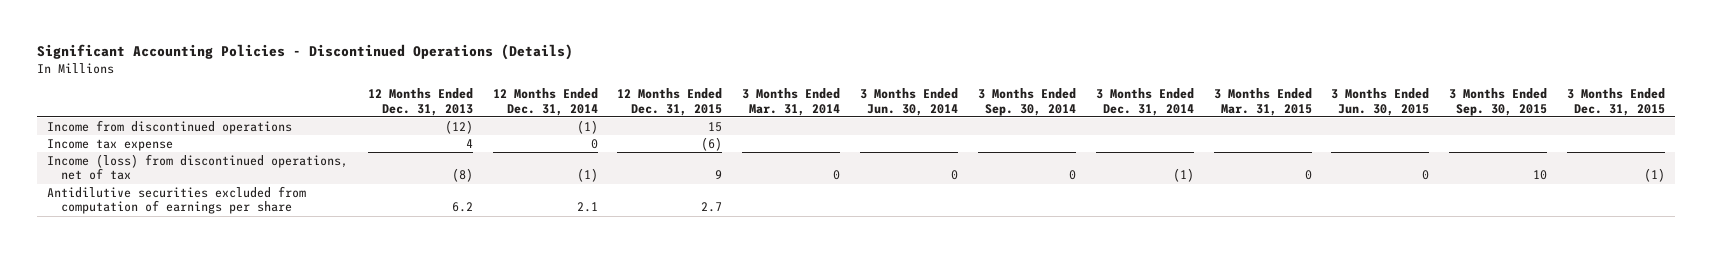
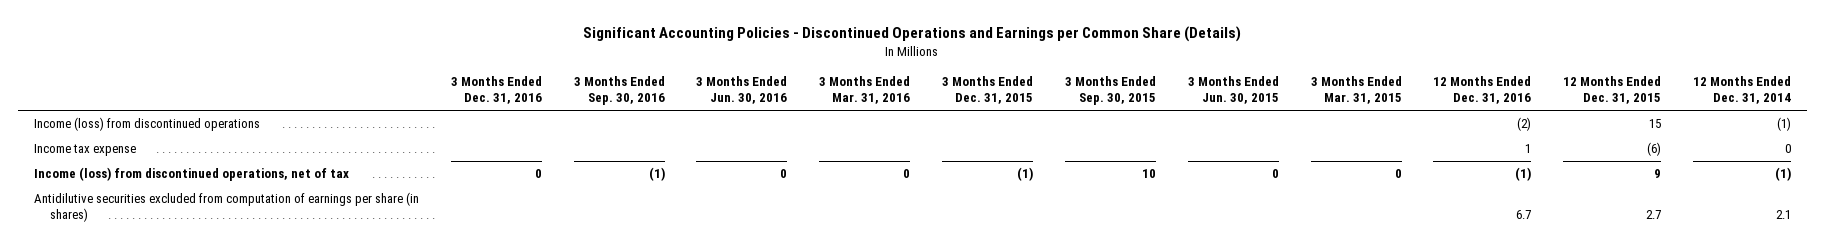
[36,44,573,61] Significant Accounting Policies - Discontinued Operations (Details) -> [583,26,1242,43] Significant Accounting Policies - Discontinued Operations and Earnings per Common Share (Details)
[367,88,473,116] 12 Months Ended Dec. 31, 2013 -> none
[742,88,841,116] 3 Months Ended Mar. 31, 2014 -> none
[860,88,959,116] 3 Months Ended Jun. 30, 2014 -> none
[977,88,1076,116] 3 Months Ended Sep. 30, 2014 -> none
[1095,88,1194,116] 3 Months Ended Dec. 31, 2014 -> none
none -> [450,75,542,105] 3 Months Ended Dec. 31, 2016
none -> [573,75,665,106] 3 Months Ended Sep. 30, 2016
none -> [696,75,788,105] 3 Months Ended Jun. 30, 2016
none -> [819,75,911,105] 3 Months Ended Mar. 31, 2016
none -> [1433,75,1532,105] 12 Months Ended Dec. 31, 2016
[46,120,292,135] Income from discontinued operations -> [33,117,260,132] Income (loss) from discontinued operations
[46,186,306,215] Antidilutive securities excluded from computation of earnings per share -> [33,192,419,223] Antidilutive securities excluded from computation of earnings per share (in shares)

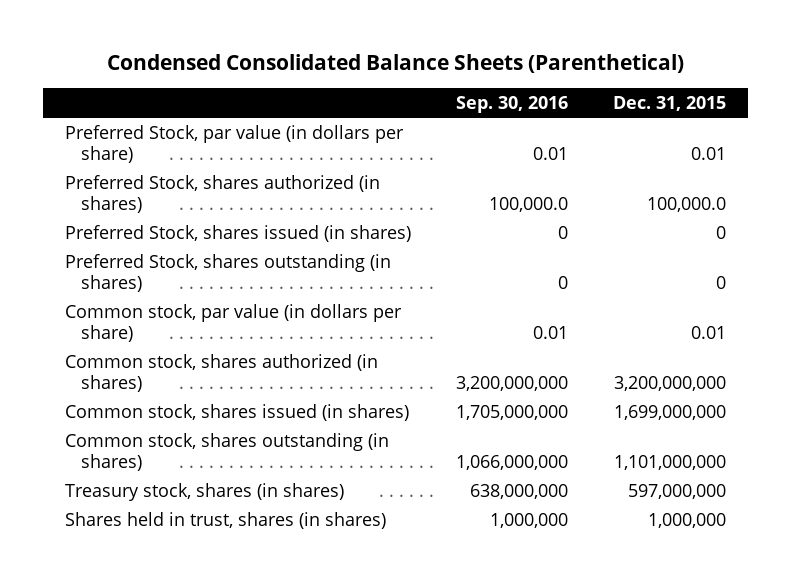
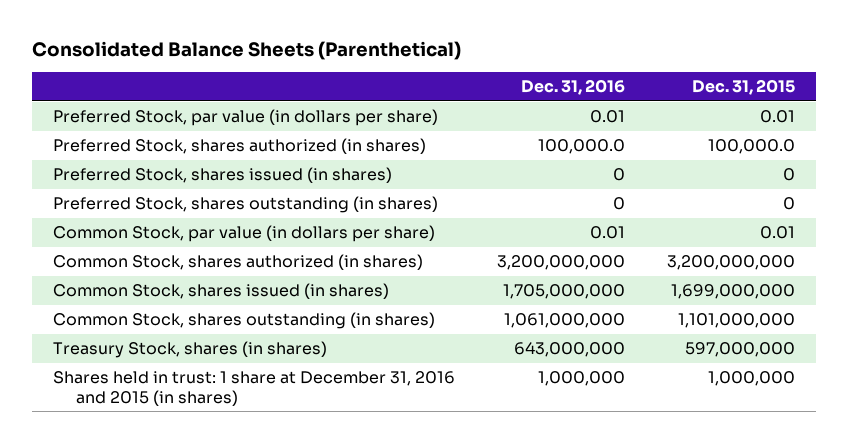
[106,54,684,74] Condensed Consolidated Balance Sheets (Parenthetical) -> [31,41,461,61] Consolidated Balance Sheets (Parenthetical)
[456,95,569,113] Sep. 30, 2016 -> none
none -> [520,79,625,96] Dec. 31, 2016
[65,303,403,342] Common stock, par value (in dollars per share) -> [52,225,435,243] Common Stock, par value (in dollars per share)
[65,353,379,392] Common stock, shares authorized (in shares) -> [52,254,423,271] Common Stock, shares authorized (in shares)
[65,403,410,421] Common stock, shares issued (in shares) -> [52,283,389,300] Common Stock, shares issued (in shares)
[65,432,390,471] Common stock, shares outstanding (in shares) -> [52,312,435,330] Common Stock, shares outstanding (in shares)
[65,482,345,501] Treasury stock, shares (in shares) -> [52,341,327,359] Treasury Stock, shares (in shares)
[65,511,387,529] Shares held in trust, shares (in shares) -> [52,371,455,406] Shares held in trust: 1 share at December 31, 2016 and 2015 (in shares)

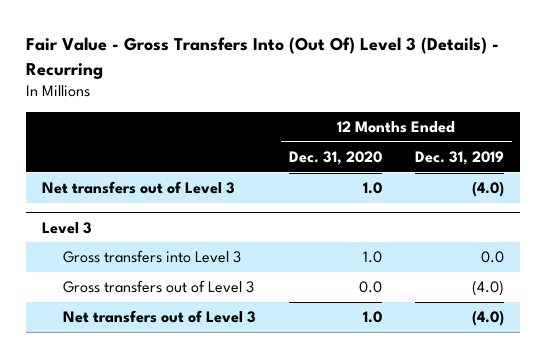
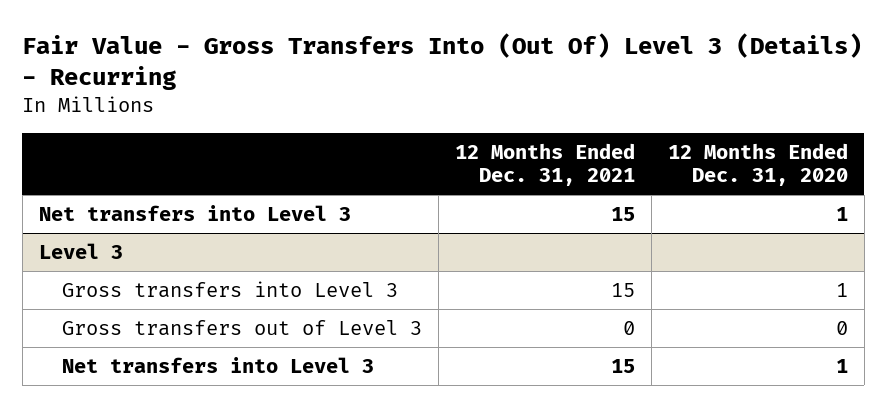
[414,151,504,166] Dec. 31, 2019 -> none
none -> [455,142,636,187] 12 Months Ended Dec. 31, 2021
[42,181,236,195] Net transfers out of Level 3 -> [38,205,351,222] Net transfers into Level 3
[363,182,383,195] 1.0 -> [835,207,848,222] 1
[363,251,383,264] 1.0 -> [835,283,848,298] 1
[359,281,383,294] 0.0 -> [835,321,848,336] 0
[63,310,257,324] Net transfers out of Level 3 -> [62,357,375,374] Net transfers into Level 3
[363,311,383,324] 1.0 -> [835,359,848,374] 1

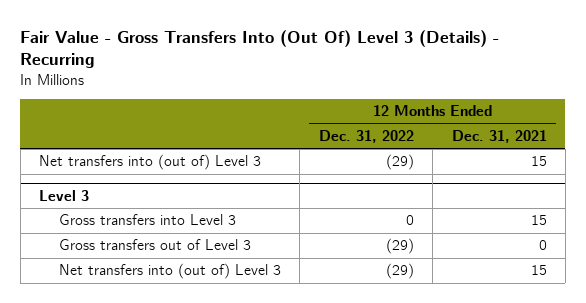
[667,142,848,187] 12 Months Ended Dec. 31, 2020 -> none
none -> [318,130,414,144] Dec. 31, 2022
[38,205,351,222] Net transfers into Level 3 -> [39,154,262,171] Net transfers into (out of) Level 3
[62,357,375,374] Net transfers into Level 3 -> [58,263,281,280] Net transfers into (out of) Level 3

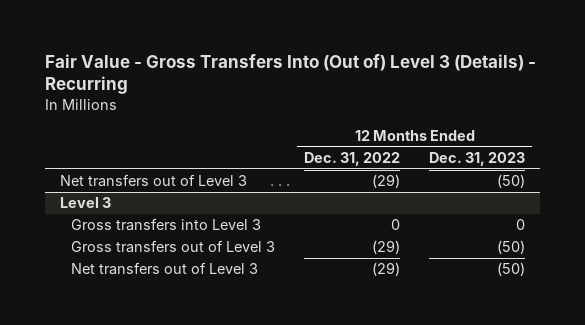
[20,29,500,69] Fair Value - Gross Transfers Into (Out Of) Level 3 (Details) - Recurring -> [45,53,537,95] Fair Value - Gross Transfers Into (Out of) Level 3 (Details) - Recurring
[451,130,547,144] Dec. 31, 2021 -> none
none -> [429,152,526,167] Dec. 31, 2023
[39,154,262,171] Net transfers into (out of) Level 3 -> [59,174,247,188] Net transfers out of Level 3
[58,263,281,280] Net transfers into (out of) Level 3 -> [71,262,259,276] Net transfers out of Level 3

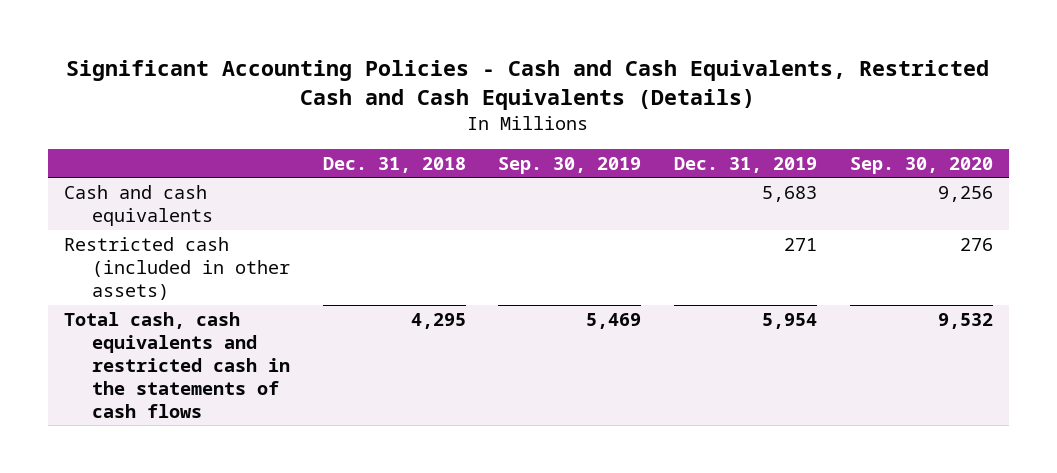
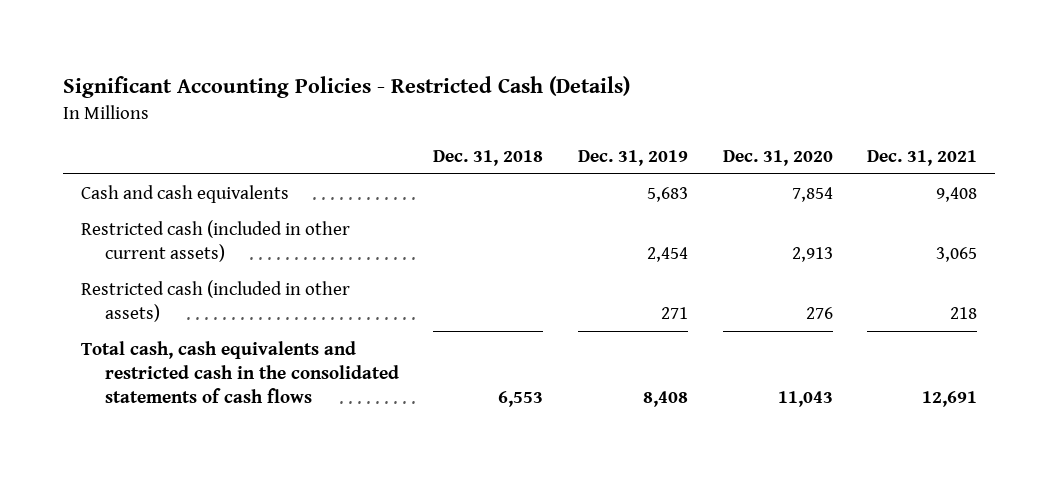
[66,60,990,111] Significant Accounting Policies - Cash and Cash Equivalents, Restricted Cash and Cash Equivalents (Details) -> [63,76,631,99] Significant Accounting Policies - Restricted Cash (Details)
[498,156,642,174] Sep. 30, 2019 -> none
[849,156,993,174] Sep. 30, 2020 -> none
none -> [722,149,833,166] Dec. 31, 2020
none -> [867,149,978,166] Dec. 31, 2021
none -> [80,219,350,263] Restricted cash (included in other current assets)
[63,311,290,418] Total cash, cash equivalents and restricted cash in the statements of cash flows -> [80,340,399,404] Total cash, cash equivalents and restricted cash in the consolidated statements of cash flows
[410,312,466,329] 4,295 -> [498,391,544,408] 6,553
[762,312,818,329] 5,954 -> [642,391,688,408] 8,408

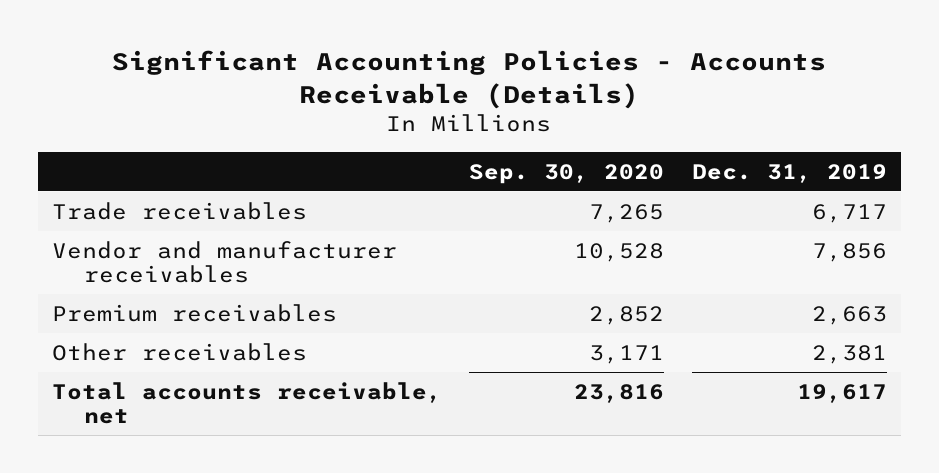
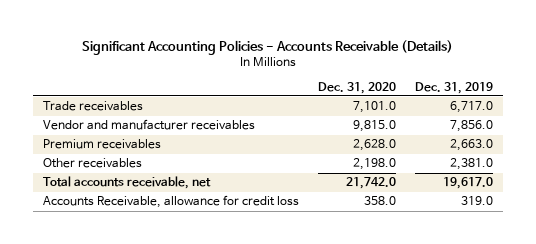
[469,163,665,184] Sep. 30, 2020 -> none
none -> [318,81,397,94] Dec. 31, 2020
[811,203,887,223] 6,717 -> [450,101,494,114] 6,717.0
[811,242,887,262] 7,856 -> [450,120,494,133] 7,856.0
[811,305,887,325] 2,663 -> [450,139,494,152] 2,663.0
[811,344,887,364] 2,381 -> [450,158,494,171] 2,381.0
[796,383,887,403] 19,617 -> [443,177,494,190] 19,617.0
none -> [42,195,299,209] Accounts Receivable, allowance for credit loss

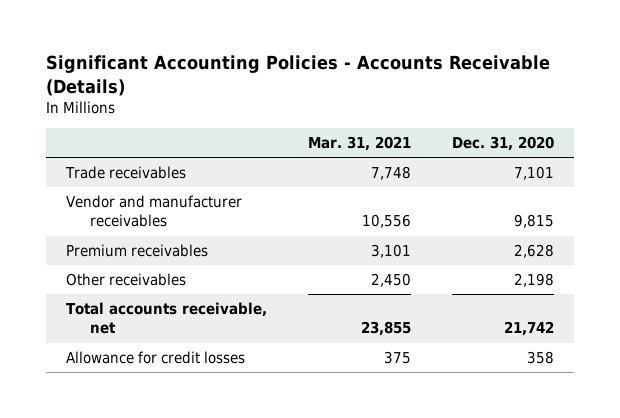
[415,81,494,94] Dec. 31, 2019 -> none
none -> [307,136,411,152] Mar. 31, 2021
[353,101,397,114] 7,101.0 -> [513,166,554,181] 7,101
[353,120,397,133] 9,815.0 -> [513,214,554,229] 9,815
[353,139,397,152] 2,628.0 -> [513,244,554,259] 2,628
[353,158,397,171] 2,198.0 -> [513,273,554,288] 2,198
[346,177,397,190] 21,742.0 -> [503,321,554,337] 21,742
[42,195,299,209] Accounts Receivable, allowance for credit loss -> [66,351,246,365] Allowance for credit losses
[364,196,397,206] 358.0 -> [526,351,554,365] 358

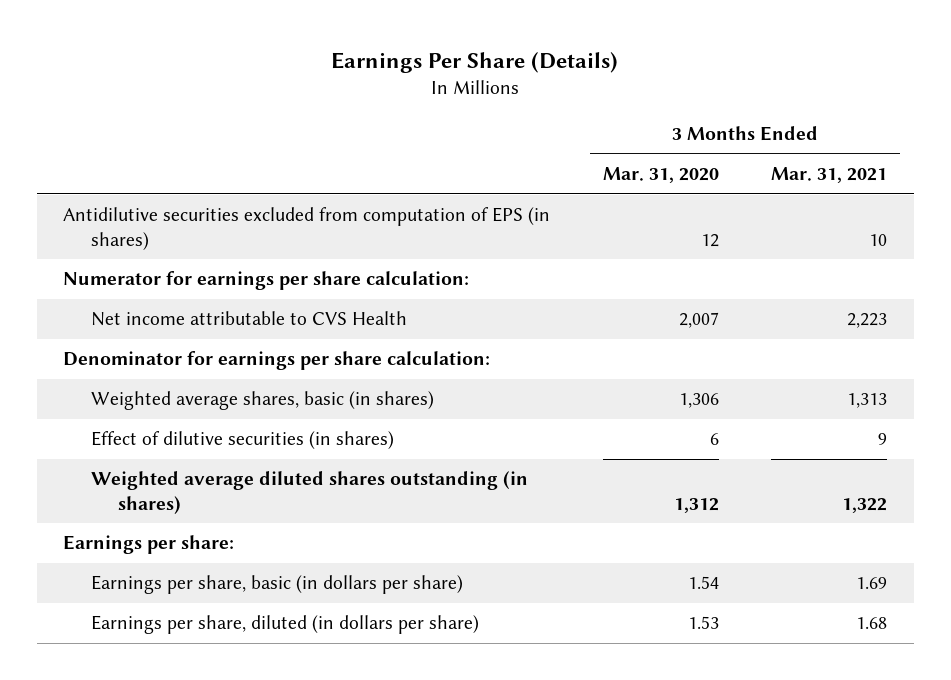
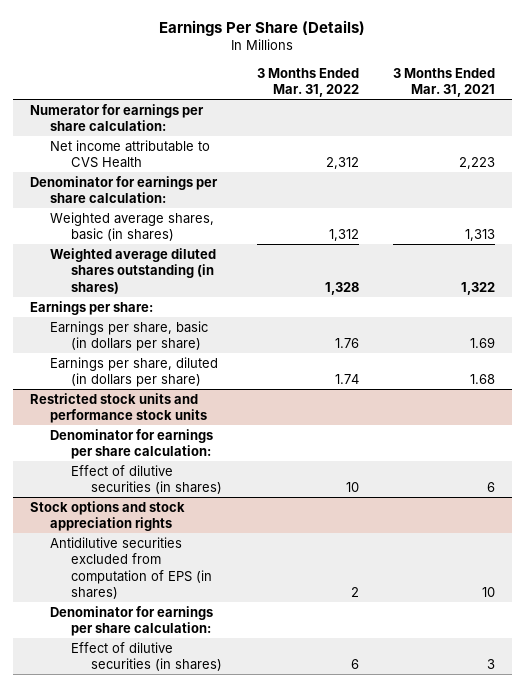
[602,167,719,184] Mar. 31, 2020 -> none
none -> [256,67,359,98] 3 Months Ended Mar. 31, 2022
[63,207,551,250] Antidilutive securities excluded from computation of EPS (in shares) -> none
[90,431,394,450] Effect of dilutive securities (in shares) -> none
none -> [29,392,208,424] Restricted stock units and performance stock units
none -> [50,428,214,460] Denominator for earnings per share calculation:
none -> [70,464,223,495] Effect of dilutive securities (in shares)
none -> [29,500,185,532] Stock options and stock appreciation rights
none -> [50,536,212,600] Antidilutive securities excluded from computation of EPS (in shares)
none -> [50,605,214,637] Denominator for earnings per share calculation:
none -> [70,641,223,672] Effect of dilutive securities (in shares)

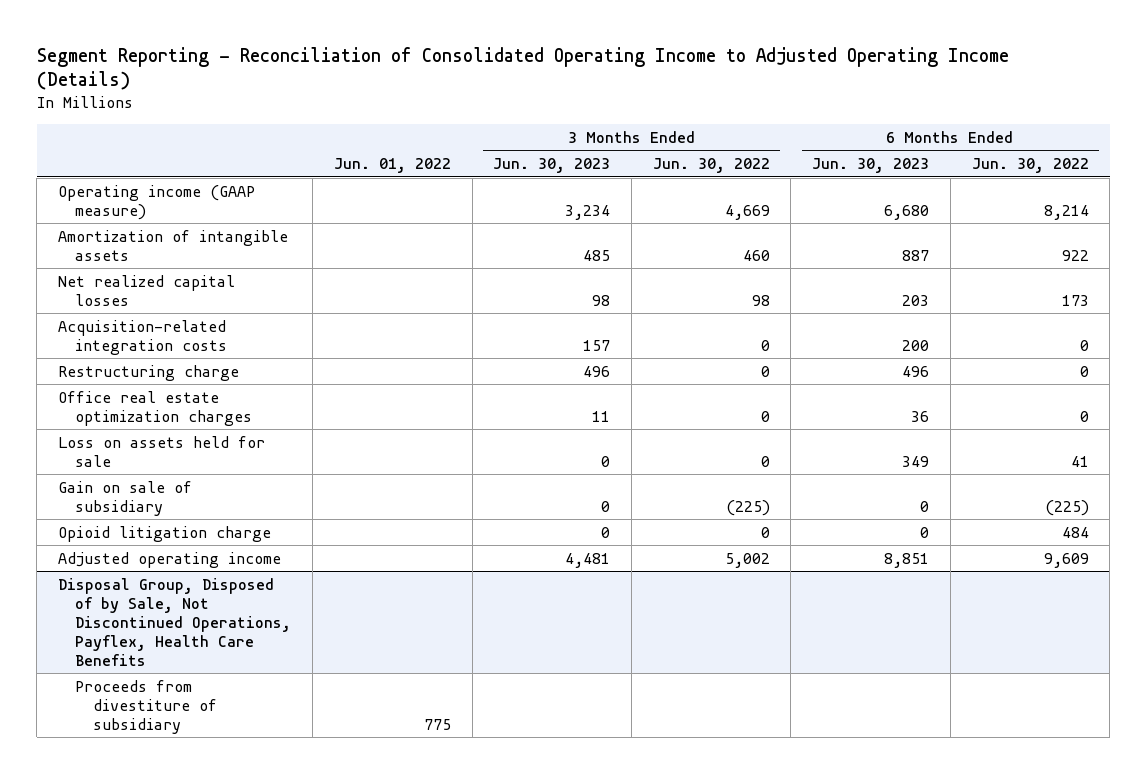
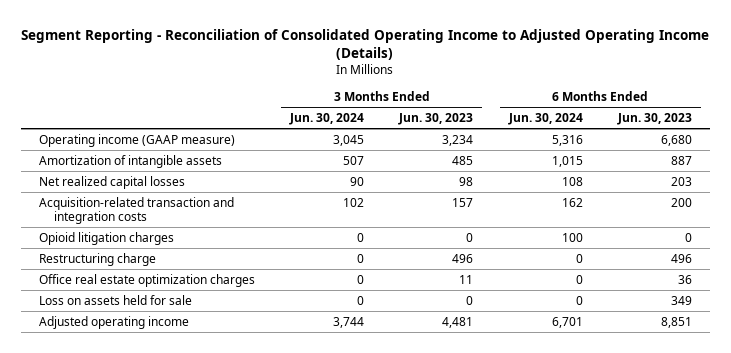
[333,158,451,174] Jun. 01, 2022 -> none
[652,158,770,174] Jun. 30, 2022 -> none
[971,158,1089,174] Jun. 30, 2022 -> none
none -> [289,113,365,126] Jun. 30, 2024
none -> [507,113,583,126] Jun. 30, 2024
[58,319,228,355] Acquisition-related integration costs -> [39,196,235,224] Acquisition-related transaction and integration costs
none -> [39,231,175,245] Opioid litigation charges
[58,480,193,516] Gain on sale of subsidiary -> none
[58,525,272,542] Opioid litigation charge -> none
[58,577,292,666] Disposal Group, Disposed of by Sale, Not Discontinued Operations, Payflex, Health Care Benefits -> none
[75,679,217,734] Proceeds from divestiture of subsidiary -> none

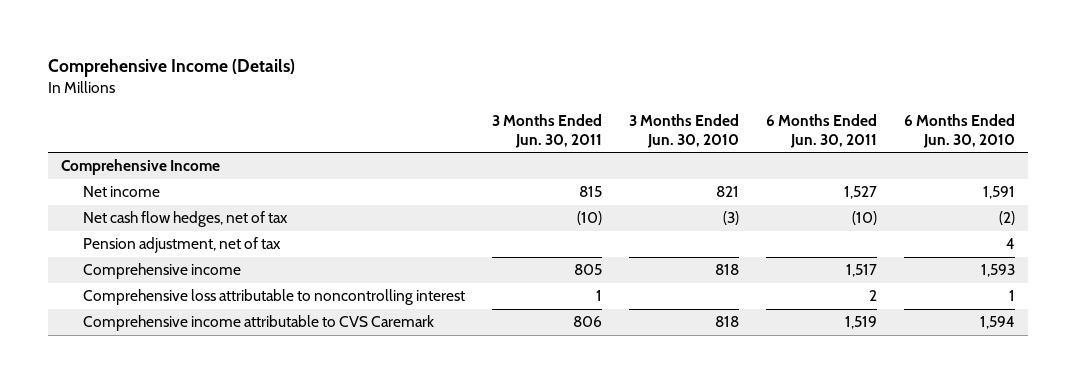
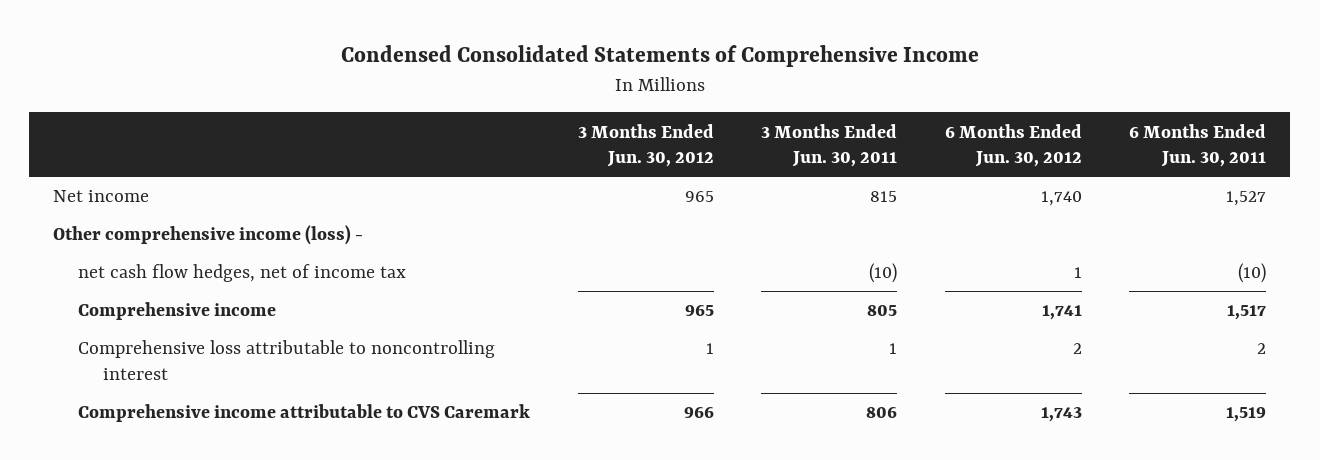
[47,58,295,77] Comprehensive Income (Details) -> [340,45,979,68] Condensed Consolidated Statements of Comprehensive Income
[629,114,740,148] 3 Months Ended Jun. 30, 2010 -> none
[903,114,1015,148] 6 Months Ended Jun. 30, 2010 -> none
none -> [577,123,714,168] 3 Months Ended Jun. 30, 2012
none -> [944,123,1082,168] 6 Months Ended Jun. 30, 2012
[61,159,221,176] Comprehensive Income -> none
[83,237,282,254] Pension adjustment, net of tax -> none
none -> [53,225,364,246] Other comprehensive income (loss) -
[83,211,289,228] Net cash flow hedges, net of tax -> [78,264,407,283] net cash flow hedges, net of income tax

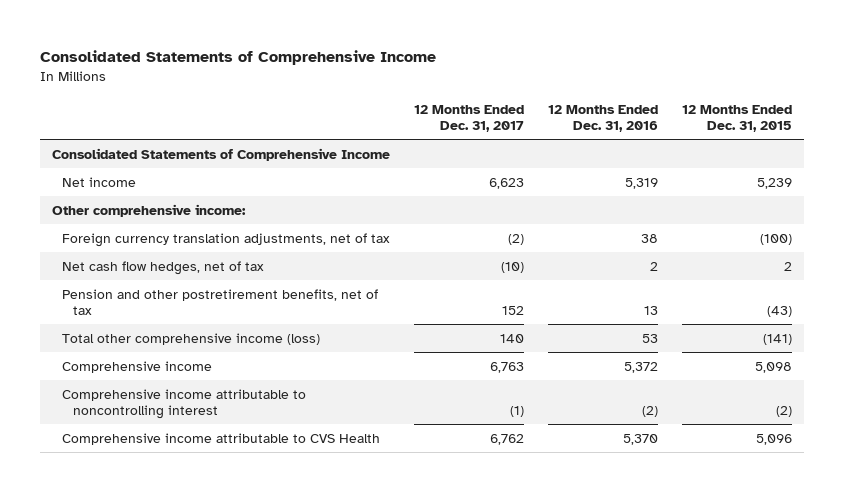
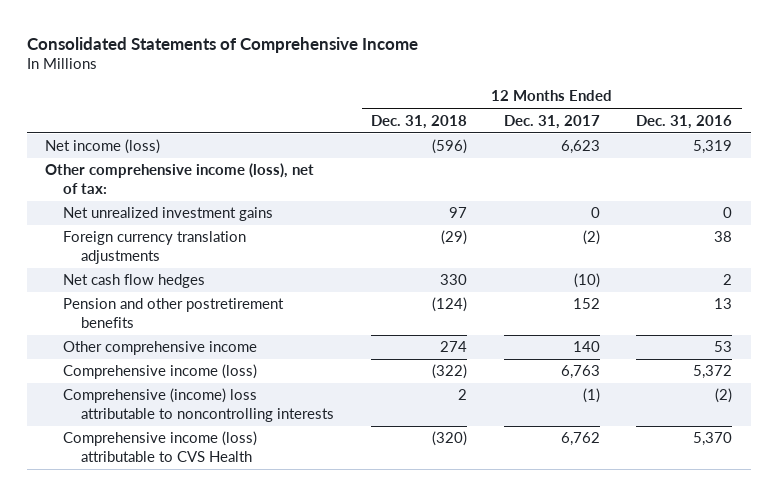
[682,104,793,133] 12 Months Ended Dec. 31, 2015 -> none
none -> [371,114,468,129] Dec. 31, 2018
[52,147,391,161] Consolidated Statements of Comprehensive Income -> none
[62,176,137,187] Net income -> [45,139,161,155] Net income (loss)
[52,203,247,217] Other comprehensive income: -> [45,163,315,194] Other comprehensive income (loss), net of tax:
none -> [63,207,274,222] Net unrealized investment gains
[62,232,391,247] Foreign currency translation adjustments, net of tax -> [63,231,247,264] Foreign currency translation adjustments
[62,260,265,275] Net cash flow hedges, net of tax -> [63,274,206,289] Net cash flow hedges
[62,288,379,316] Pension and other postretirement benefits, net of tax -> [63,298,285,328] Pension and other postretirement benefits
[62,332,321,345] Total other comprehensive income (loss) -> [63,341,258,356] Other comprehensive income
[62,360,213,373] Comprehensive income -> [63,364,258,380] Comprehensive income (loss)
[62,388,307,420] Comprehensive income attributable to noncontrolling interest -> [63,388,335,422] Comprehensive (income) loss attributable to noncontrolling interests
[62,432,381,445] Comprehensive income attributable to CVS Health -> [63,431,258,462] Comprehensive income (loss) attributable to CVS Health

